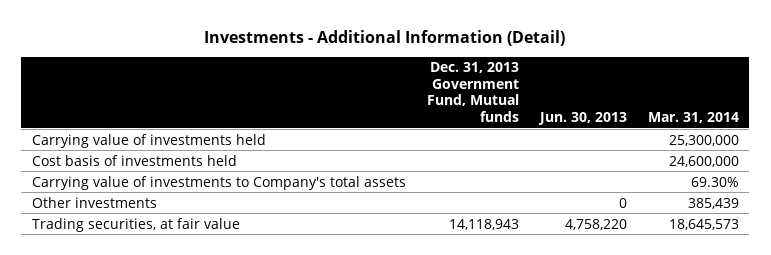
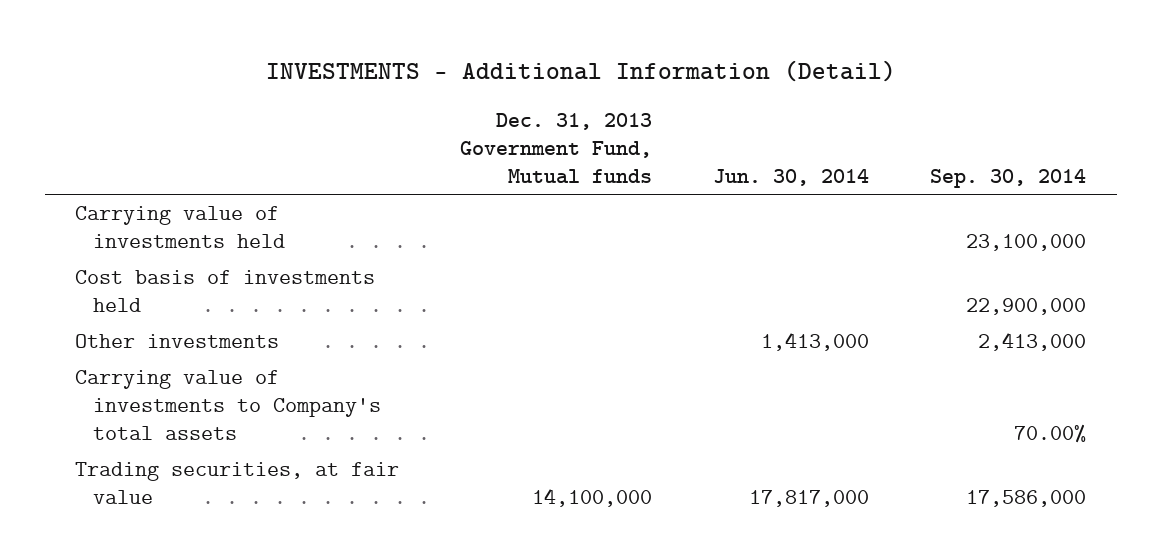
[204,29,566,46] Investments - Additional Information (Detail) -> [265,60,896,83] INVESTMENTS - Additional Information (Detail)
[537,111,627,125] Jun. 30, 2013 -> none
[647,111,739,123] Mar. 31, 2014 -> none
none -> [713,168,870,186] Jun. 30, 2014
none -> [930,168,1087,188] Sep. 30, 2014
[31,175,406,190] Carrying value of investments to Company's total assets -> [75,370,382,441] Carrying value of investments to Company's total assets
[448,218,519,230] 14,118,943 -> [532,488,653,508] 14,100,000

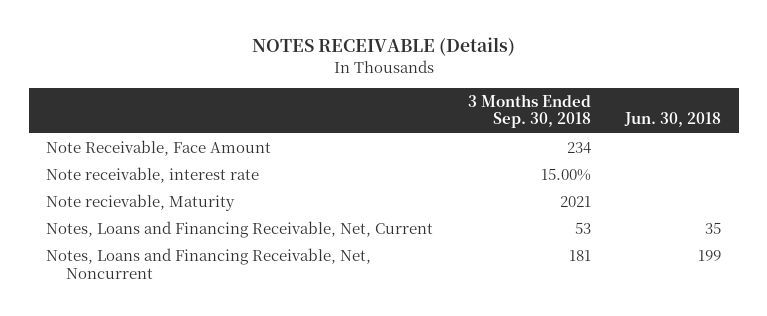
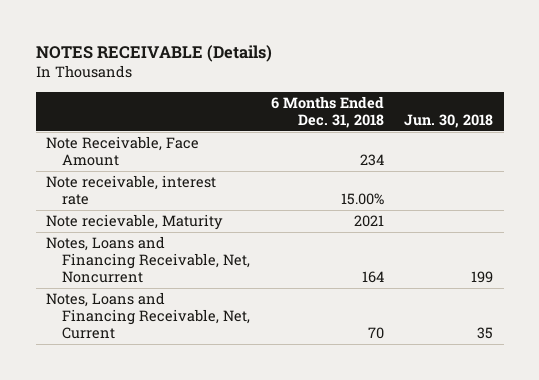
[467,93,591,129] 3 Months Ended Sep. 30, 2018 -> none
none -> [270,96,384,128] 6 Months Ended Dec. 31, 2018
[45,221,433,239] Notes, Loans and Financing Receivable, Net, Current -> [45,292,251,339] Notes, Loans and Financing Receivable, Net, Current

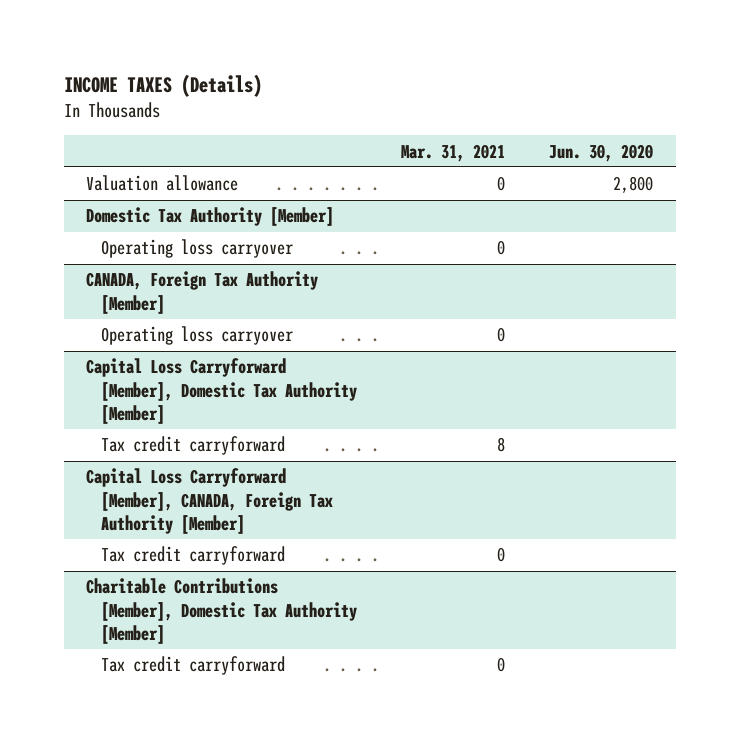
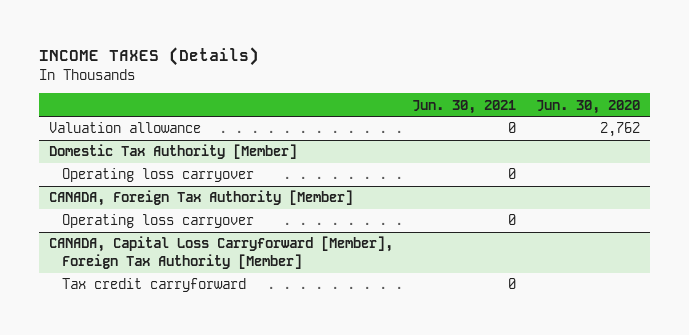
[401,143,506,162] Mar. 31, 2021 -> none
none -> [412,99,517,114] Jun. 30, 2021
[613,176,654,194] 2,800 -> [599,122,640,138] 2,762
[85,358,358,424] Capital Loss Carryforward [Member], Domestic Tax Authority [Member] -> none
[101,436,286,456] Tax credit carryforward -> none
[85,468,334,534] Capital Loss Carryforward [Member], CANADA, Foreign Tax Authority [Member] -> [49,236,394,269] CANADA, Capital Loss Carryforward [Member], Foreign Tax Authority [Member]
[85,578,358,644] Charitable Contributions [Member], Domestic Tax Authority [Member] -> none
[101,656,286,676] Tax credit carryforward -> none

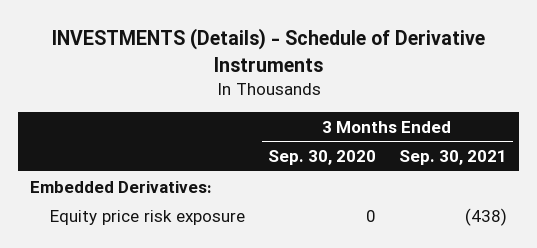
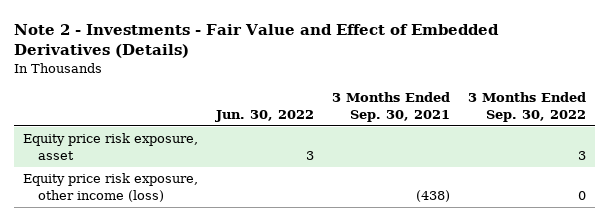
[51,28,485,72] INVESTMENTS (Details) - Schedule of Derivative Instruments -> [14,23,500,59] Note 2 - Investments - Fair Value and Effect of Embedded Derivatives (Details)
[267,150,376,166] Sep. 30, 2020 -> none
none -> [215,109,315,122] Jun. 30, 2022
none -> [467,92,586,122] 3 Months Ended Sep. 30, 2022
[30,180,213,193] Embedded Derivatives: -> none
none -> [23,133,199,160] Equity price risk exposure, asset
[49,209,245,225] Equity price risk exposure -> [23,173,199,202] Equity price risk exposure, other income (loss)

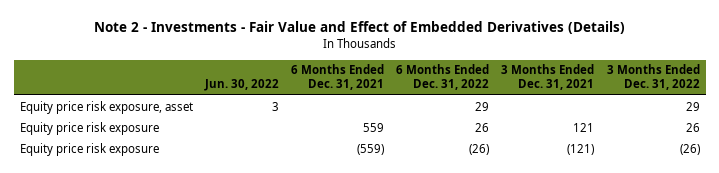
[332,92,451,122] 3 Months Ended Sep. 30, 2021 -> none
[467,92,586,122] 3 Months Ended Sep. 30, 2022 -> none
none -> [291,64,385,91] 6 Months Ended Dec. 31, 2021
none -> [396,64,490,91] 6 Months Ended Dec. 31, 2022
none -> [501,64,595,91] 3 Months Ended Dec. 31, 2021
none -> [606,64,700,91] 3 Months Ended Dec. 31, 2022
[23,173,199,202] Equity price risk exposure, other income (loss) -> [19,121,159,135] Equity price risk exposure
none -> [19,142,159,156] Equity price risk exposure

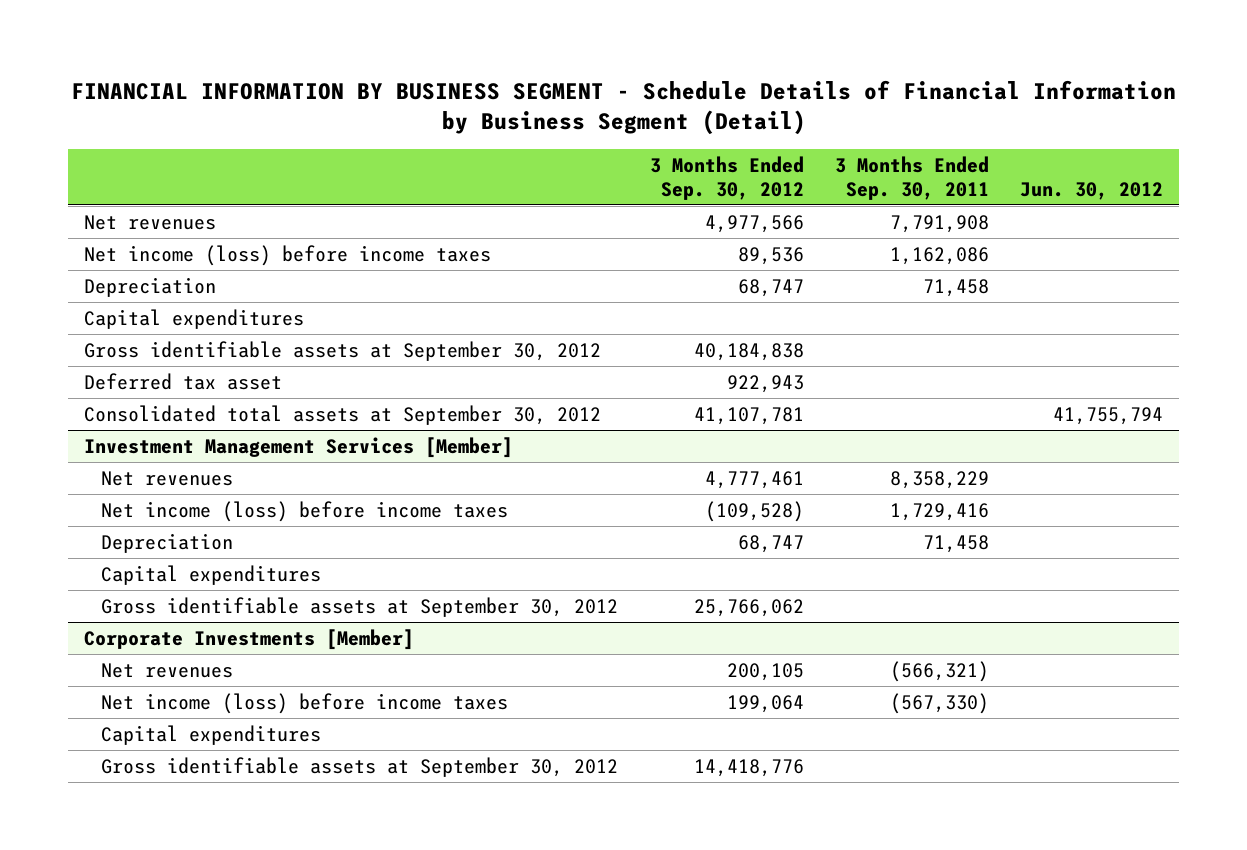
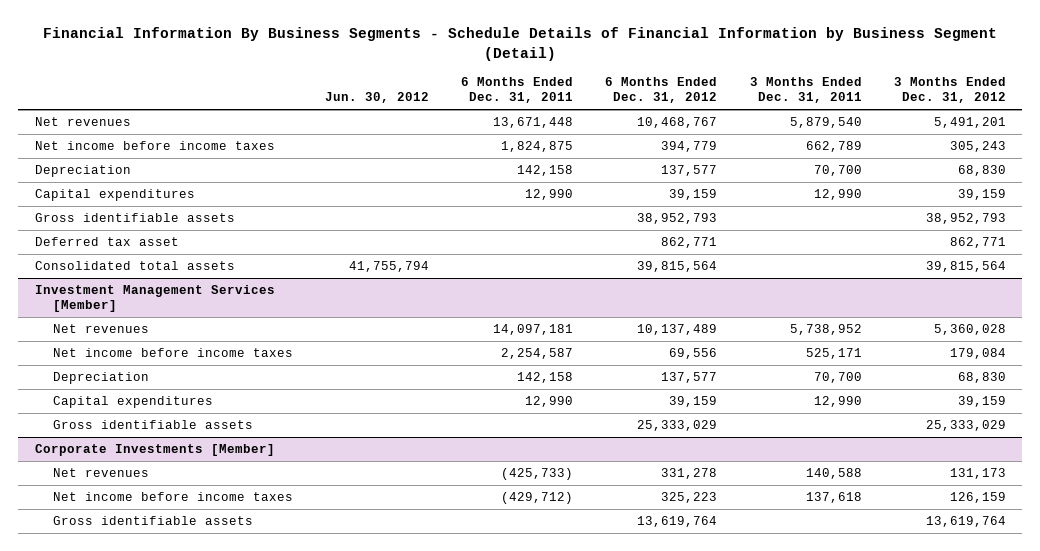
[70,79,1176,136] FINANCIAL INFORMATION BY BUSINESS SEGMENT - Schedule Details of Financial Information by Business Segment (Detail) -> [43,27,998,61] Financial Information By Business Segments - Schedule Details of Financial Information by Business Segment (Detail)
[649,155,804,200] 3 Months Ended Sep. 30, 2012 -> none
[834,155,989,200] 3 Months Ended Sep. 30, 2011 -> none
none -> [461,77,574,104] 6 Months Ended Dec. 31, 2011
none -> [605,77,718,104] 6 Months Ended Dec. 31, 2012
none -> [749,77,862,104] 3 Months Ended Dec. 31, 2011
none -> [893,77,1006,104] 3 Months Ended Dec. 31, 2012
[84,244,492,266] Net income (loss) before income taxes -> [34,141,275,151] Net income before income taxes
[84,340,602,361] Gross identifiable assets at September 30, 2012 -> [34,213,235,223] Gross identifiable assets
[84,404,602,425] Consolidated total assets at September 30, 2012 -> [34,261,235,271] Consolidated total assets
[101,500,509,522] Net income (loss) before income taxes -> [52,348,293,358] Net income before income taxes
[101,596,619,617] Gross identifiable assets at September 30, 2012 -> [52,420,253,430] Gross identifiable assets
[101,724,322,745] Capital expenditures -> none
[101,692,509,714] Net income (loss) before income taxes -> [52,492,293,502] Net income before income taxes
[101,756,619,777] Gross identifiable assets at September 30, 2012 -> [52,516,253,526] Gross identifiable assets

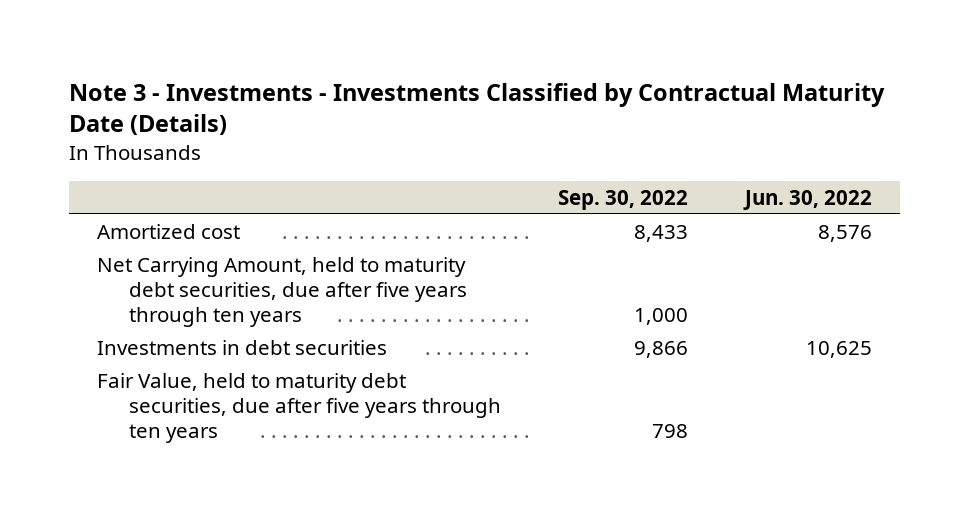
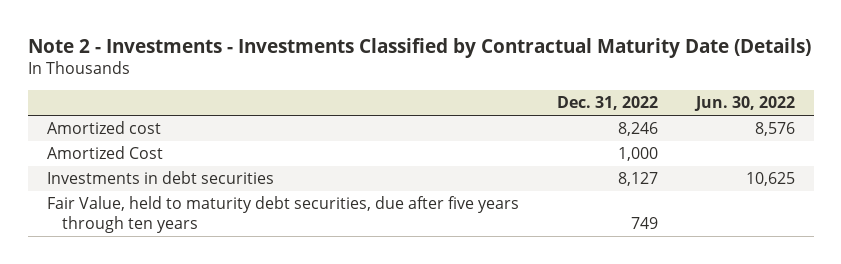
[68,82,885,136] Note 3 - Investments - Investments Classified by Contractual Maturity Date (Details) -> [27,37,811,58] Note 2 - Investments - Investments Classified by Contractual Maturity Date (Details)
[557,189,688,210] Sep. 30, 2022 -> none
none -> [556,96,658,111] Dec. 31, 2022
[97,256,468,327] Net Carrying Amount, held to maturity debt securities, due after five years through ten years -> [46,146,163,160] Amortized Cost

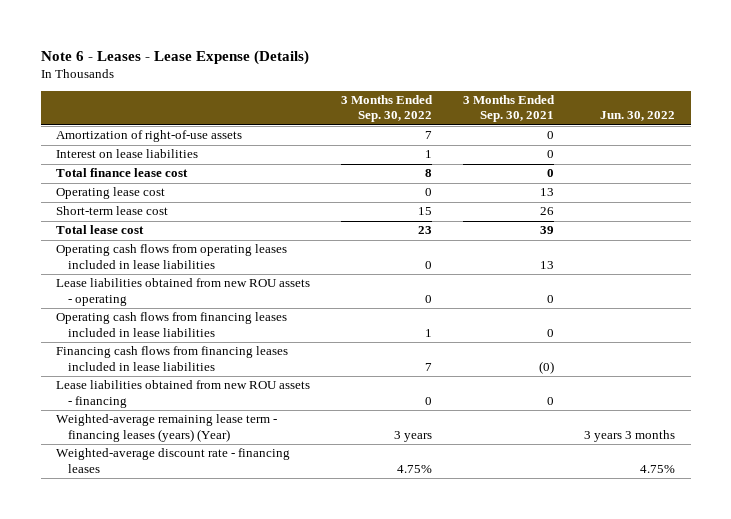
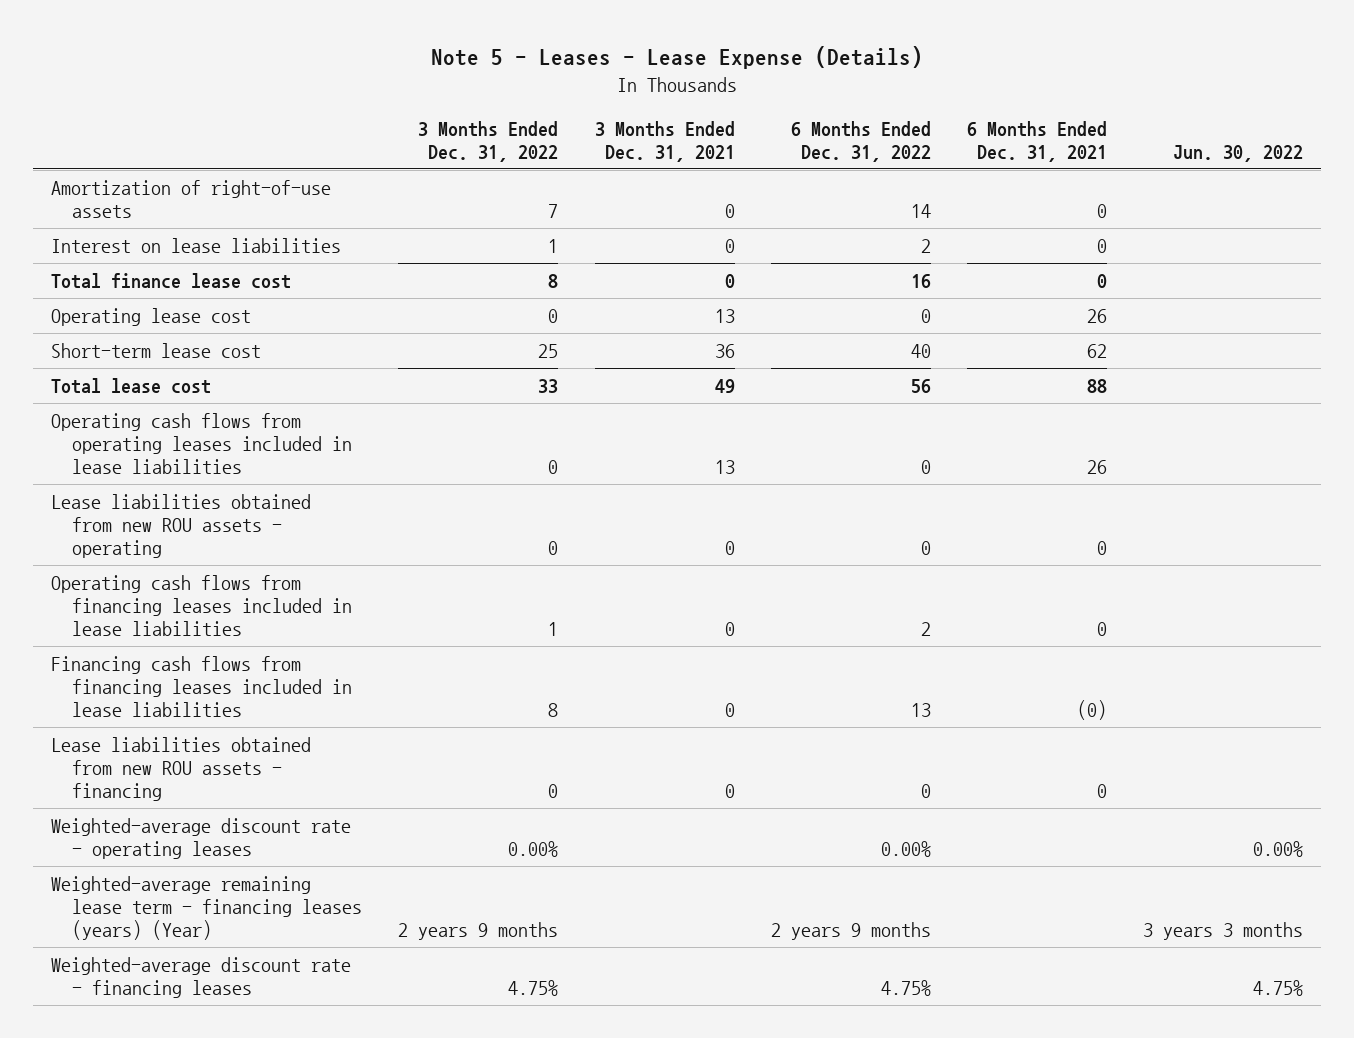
[40,49,309,65] Note 6 - Leases - Lease Expense (Details) -> [431,45,924,69] Note 5 - Leases - Lease Expense (Details)
[340,95,433,123] 3 Months Ended Sep. 30, 2022 -> none
[462,95,555,123] 3 Months Ended Sep. 30, 2021 -> none
none -> [418,120,559,163] 3 Months Ended Dec. 31, 2022
none -> [594,120,735,163] 3 Months Ended Dec. 31, 2021
none -> [790,120,931,163] 6 Months Ended Dec. 31, 2022
none -> [967,120,1108,163] 6 Months Ended Dec. 31, 2021
none -> [50,817,351,859] Weighted-average discount rate - operating leases

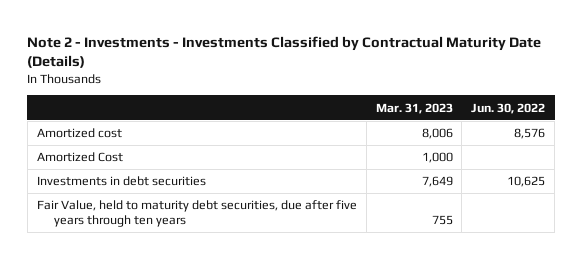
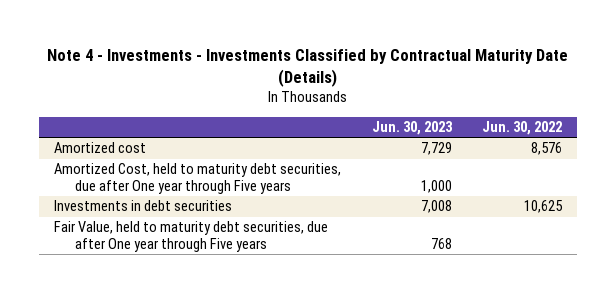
[27,35,542,69] Note 2 - Investments - Investments Classified by Contractual Maturity Date (Details) -> [47,49,569,88] Note 4 - Investments - Investments Classified by Contractual Maturity Date (Details)
[375,102,453,114] Mar. 31, 2023 -> none
none -> [371,121,453,136] Jun. 30, 2023
[36,152,123,163] Amortized Cost -> [54,163,342,195] Amortized Cost, held to maturity debt securities, due after One year through Five years
[36,200,357,228] Fair Value, held to maturity debt securities, due after five years through ten years -> [54,221,329,253] Fair Value, held to maturity debt securities, due after One year through Five years

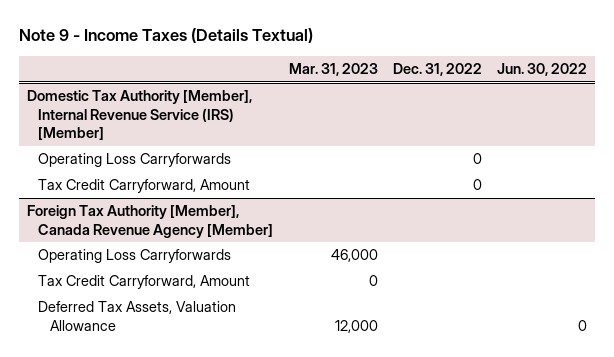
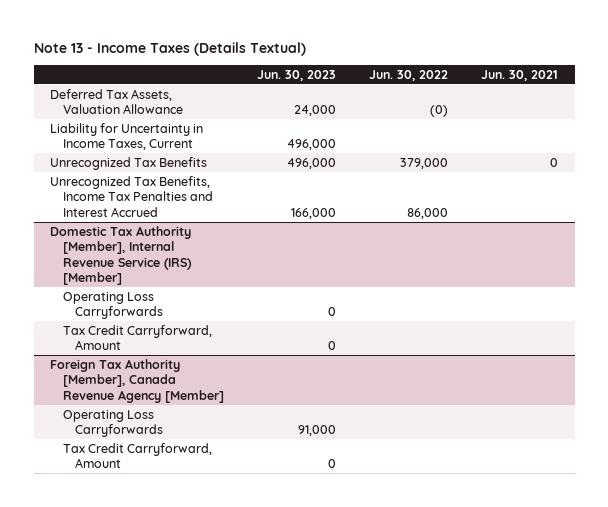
[18,28,313,44] Note 9 - Income Taxes (Details Textual) -> [33,41,306,56] Note 13 - Income Taxes (Details Textual)
[288,62,378,76] Mar. 31, 2023 -> none
[392,62,482,76] Dec. 31, 2022 -> none
none -> [256,69,336,81] Jun. 30, 2023
none -> [481,69,559,81] Jun. 30, 2021
none -> [50,88,183,115] Deferred Tax Assets, Valuation Allowance
none -> [50,122,204,151] Liability for Uncertainty in Income Taxes, Current
none -> [50,156,208,170] Unrecognized Tax Benefits
none -> [50,175,213,217] Unrecognized Tax Benefits, Income Tax Penalties and Interest Accrued
[38,301,237,331] Deferred Tax Assets, Valuation Allowance -> none

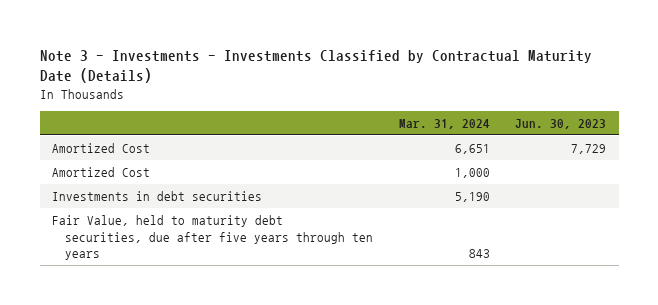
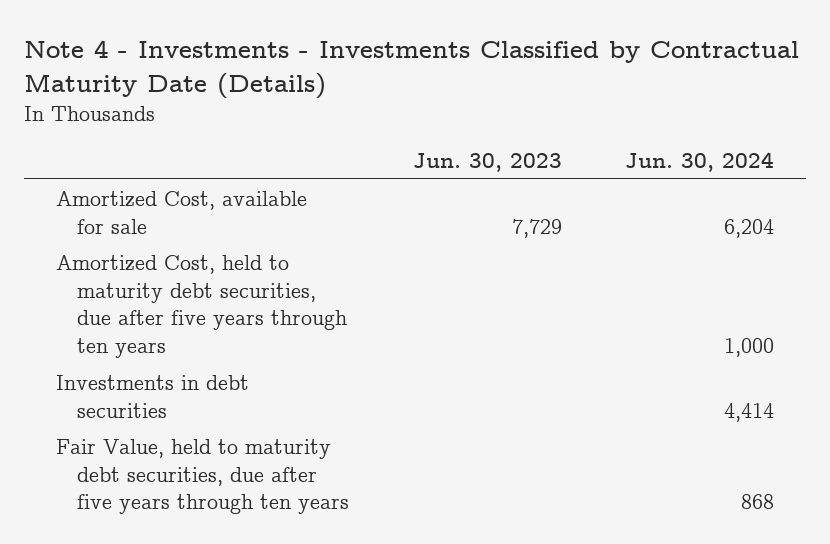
[39,50,592,84] Note 3 - Investments - Investments Classified by Contractual Maturity Date (Details) -> [24,39,800,99] Note 4 - Investments - Investments Classified by Contractual Maturity Date (Details)
[398,119,490,130] Mar. 31, 2024 -> none
none -> [625,152,775,173] Jun. 30, 2024
[52,143,151,154] Amortized Cost -> [56,190,308,234] Amortized Cost, available for sale
[52,167,151,178] Amortized Cost -> [56,254,348,359] Amortized Cost, held to maturity debt securities, due after five years through ten years

